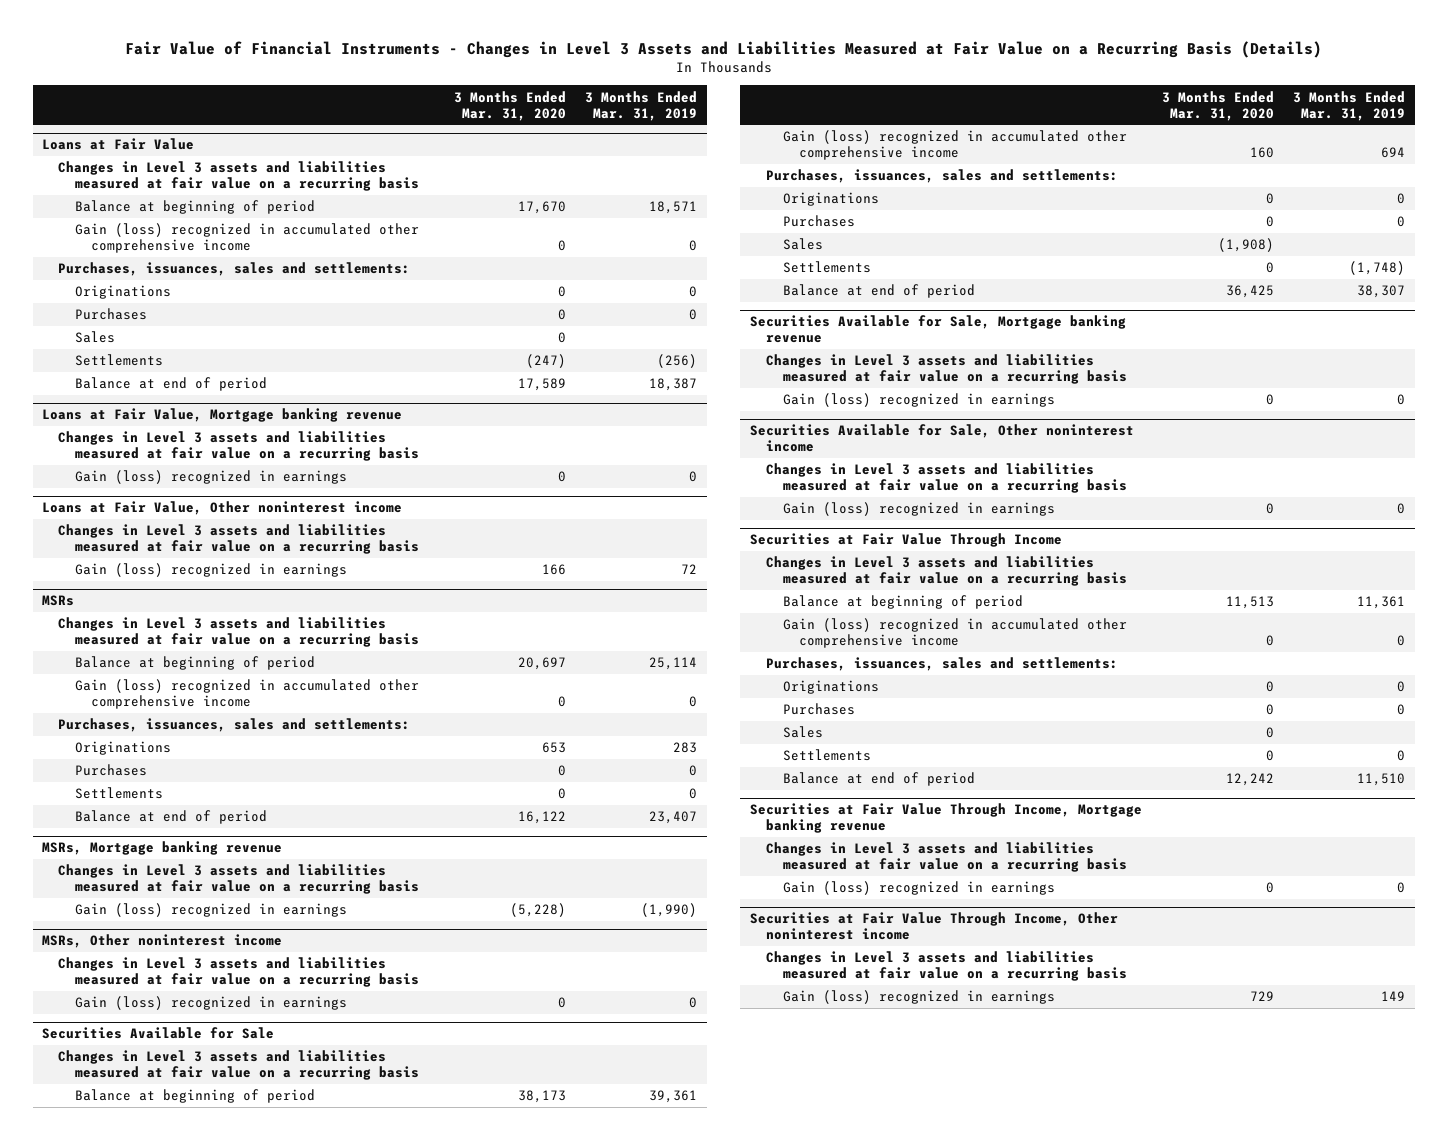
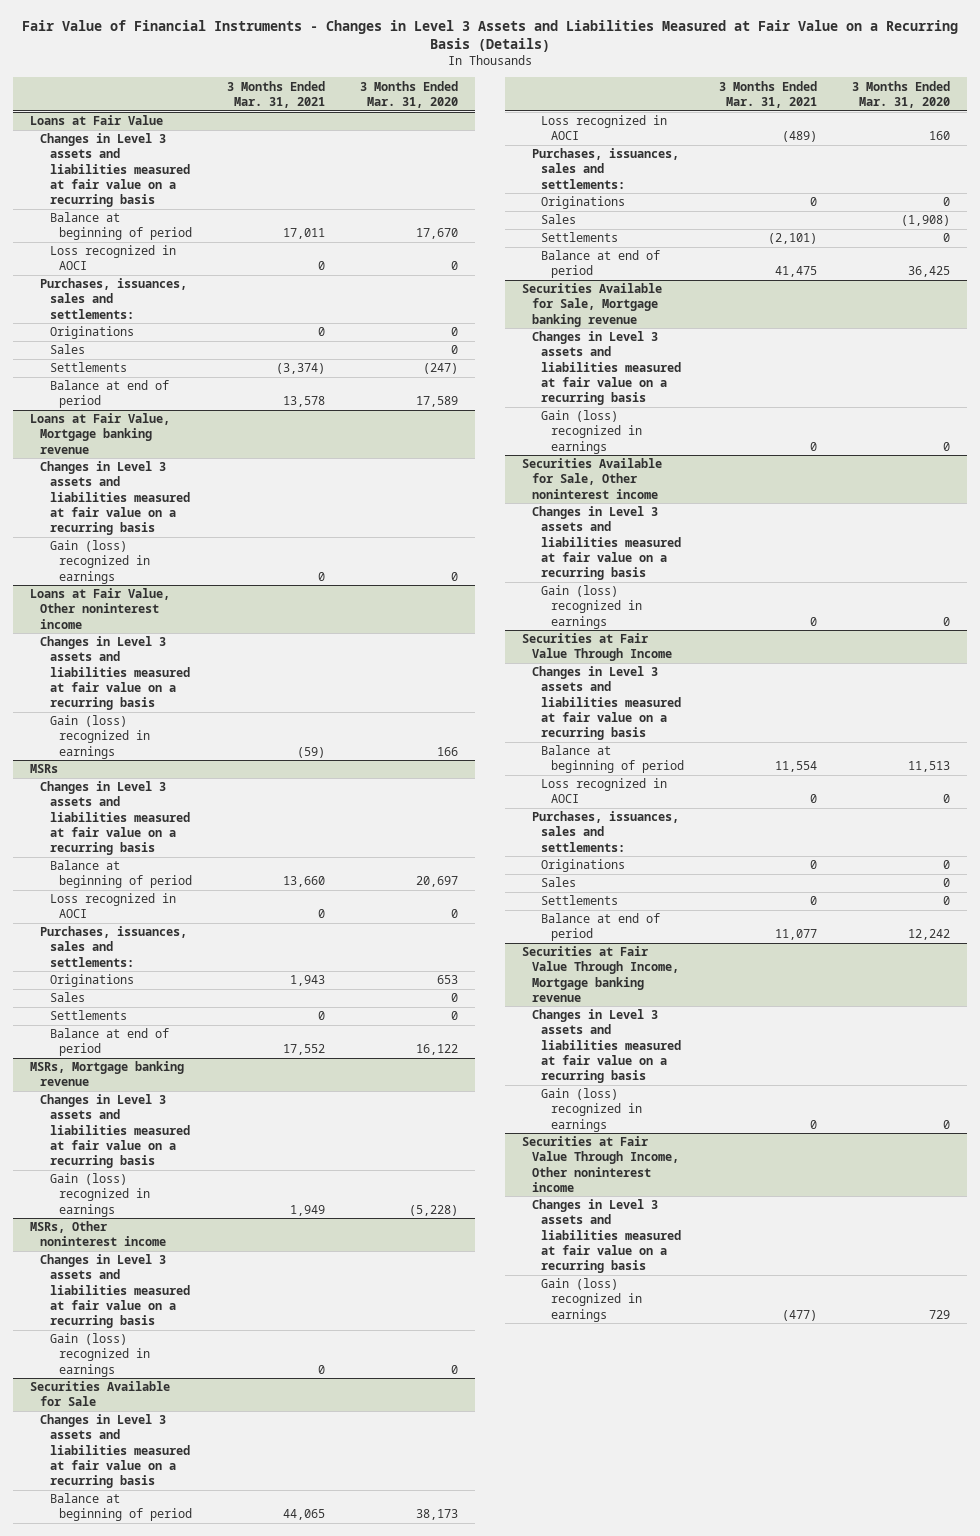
[585,90,698,121] 3 Months Ended Mar. 31, 2019 -> none
none -> [227,80,326,108] 3 Months Ended Mar. 31, 2021
[74,223,419,254] Gain (loss) recognized in accumulated other comprehensive income -> [49,245,176,271] Loss recognized in AOCI
[74,308,147,321] Purchases -> none
[74,679,419,710] Gain (loss) recognized in accumulated other comprehensive income -> [49,893,176,919] Loss recognized in AOCI
[74,764,147,777] Purchases -> none
none -> [49,992,85,1003] Sales
[782,130,1127,161] Gain (loss) recognized in accumulated other comprehensive income -> [541,115,668,141] Loss recognized in AOCI
[782,215,855,228] Purchases -> none
[782,618,1127,649] Gain (loss) recognized in accumulated other comprehensive income -> [541,778,668,804] Loss recognized in AOCI
[782,703,855,716] Purchases -> none

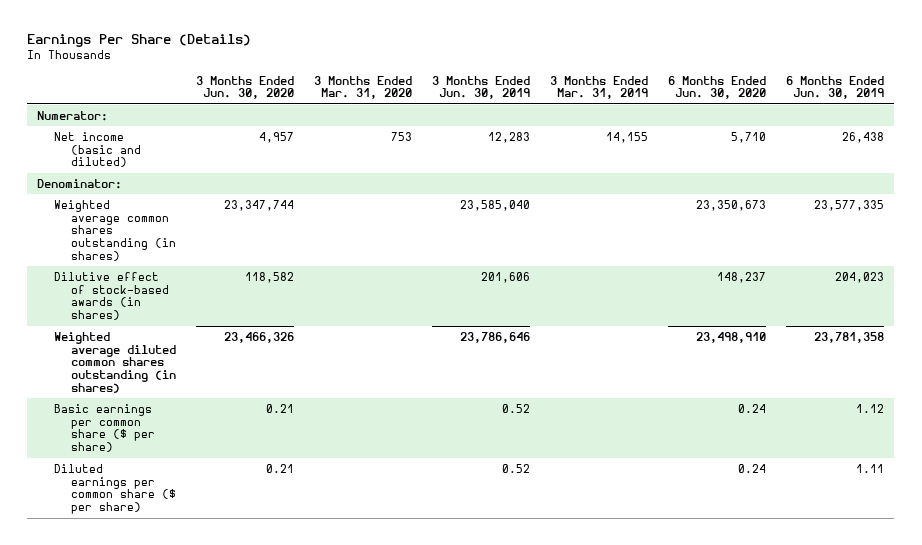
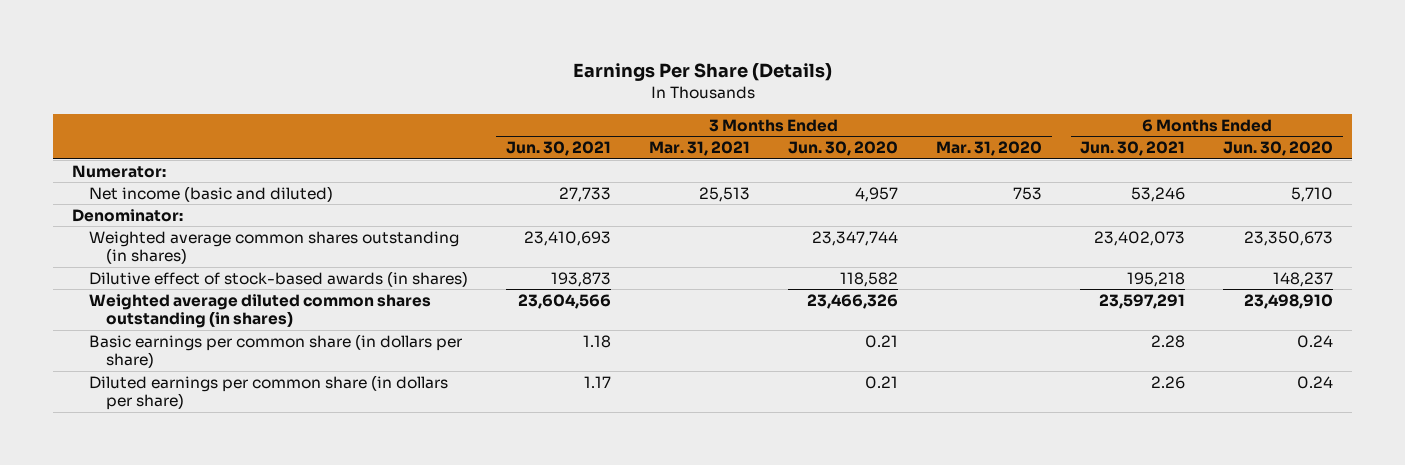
[432,75,531,100] 3 Months Ended Jun. 30, 2019 -> none
[550,75,649,100] 3 Months Ended Mar. 31, 2019 -> none
[786,75,885,100] 6 Months Ended Jun. 30, 2019 -> none
none -> [505,141,611,157] Jun. 30, 2021
none -> [649,141,751,157] Mar. 31, 2021
none -> [1080,141,1186,157] Jun. 30, 2021
[54,403,155,453] Basic earnings per common share ($ per share) -> [88,333,462,369] Basic earnings per common share (in dollars per share)
[54,463,176,515] Diluted earnings per common share ($ per share) -> [88,374,448,411] Diluted earnings per common share (in dollars per share)

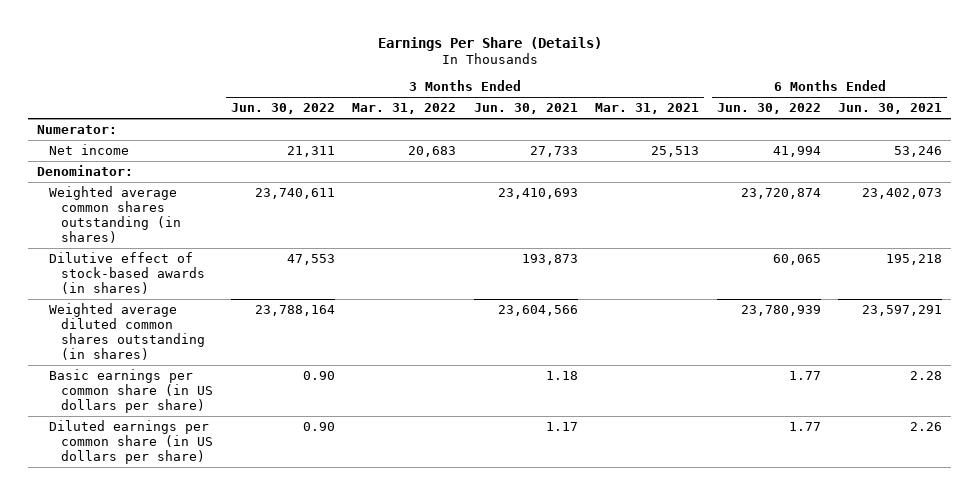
[788,141,899,157] Jun. 30, 2020 -> none
[936,141,1043,157] Mar. 31, 2020 -> none
[1223,141,1334,157] Jun. 30, 2020 -> none
none -> [230,103,335,115] Jun. 30, 2022
none -> [352,103,457,115] Mar. 31, 2022
none -> [716,103,821,115] Jun. 30, 2022
[88,185,333,202] Net income (basic and diluted) -> [49,143,130,155] Net income
[88,333,462,369] Basic earnings per common share (in dollars per share) -> [49,368,214,413] Basic earnings per common share (in US dollars per share)
[88,374,448,411] Diluted earnings per common share (in dollars per share) -> [49,419,214,464] Diluted earnings per common share (in US dollars per share)

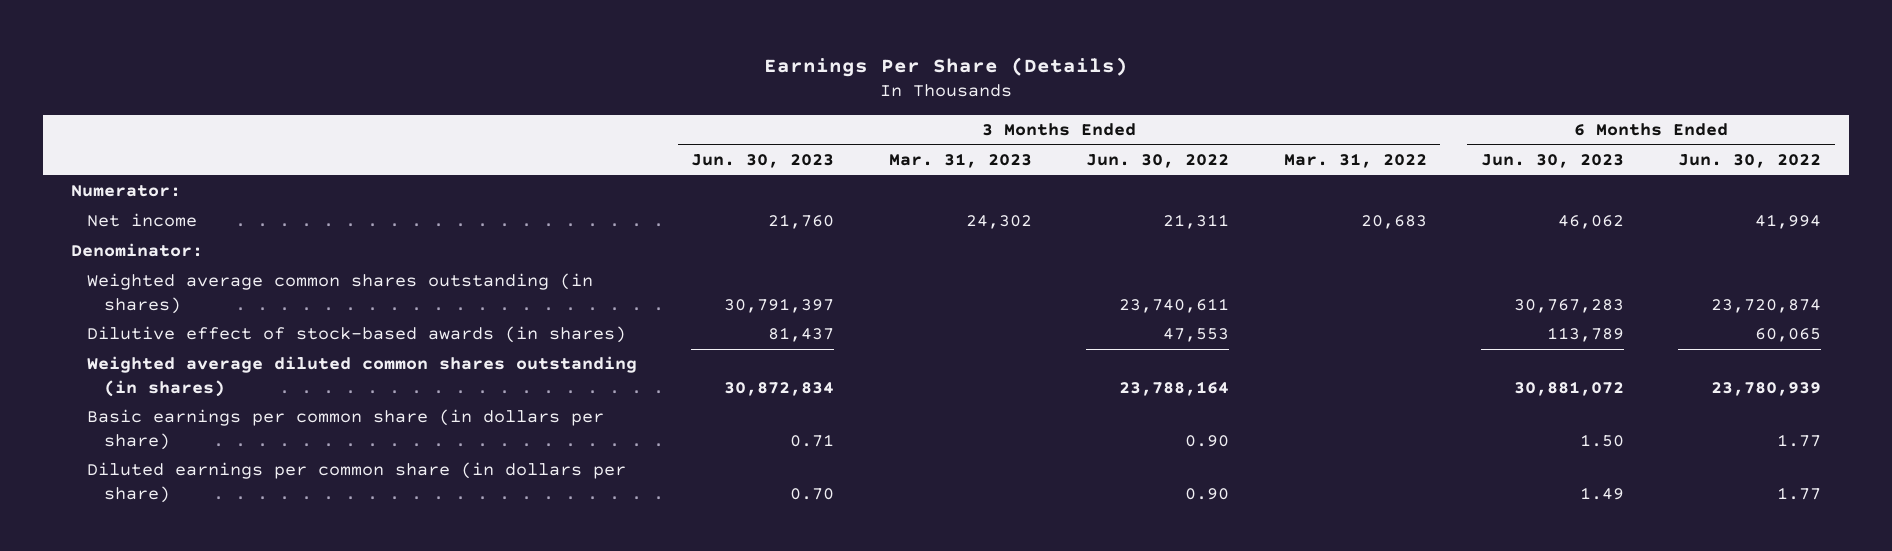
[473,103,578,115] Jun. 30, 2021 -> none
[595,103,700,115] Mar. 31, 2021 -> none
[838,103,943,115] Jun. 30, 2021 -> none
none -> [691,154,835,169] Jun. 30, 2023
none -> [888,153,1032,169] Mar. 31, 2023
none -> [1480,154,1624,169] Jun. 30, 2023
[49,368,214,413] Basic earnings per common share (in US dollars per share) -> [87,409,605,450] Basic earnings per common share (in dollars per share)
[49,419,214,464] Diluted earnings per common share (in US dollars per share) -> [87,462,627,503] Diluted earnings per common share (in dollars per share)

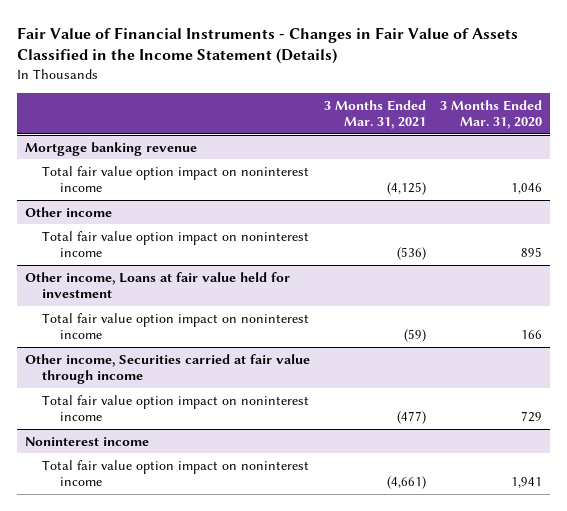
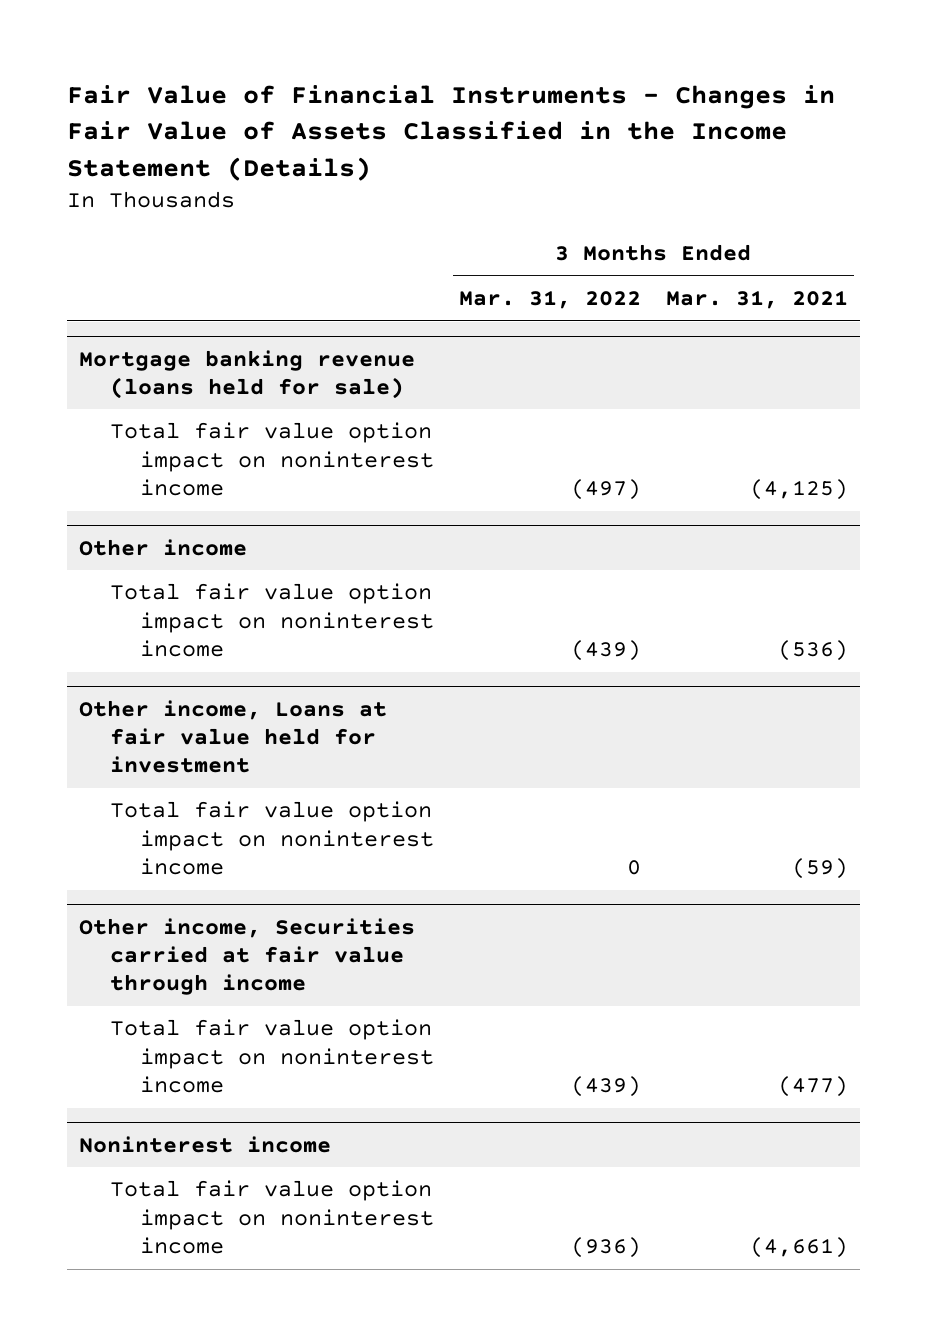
[440,99,543,130] 3 Months Ended Mar. 31, 2020 -> none
none -> [458,290,641,310] Mar. 31, 2022
[24,141,197,156] Mortgage banking revenue -> [79,349,416,399] Mortgage banking revenue (loans held for sale)

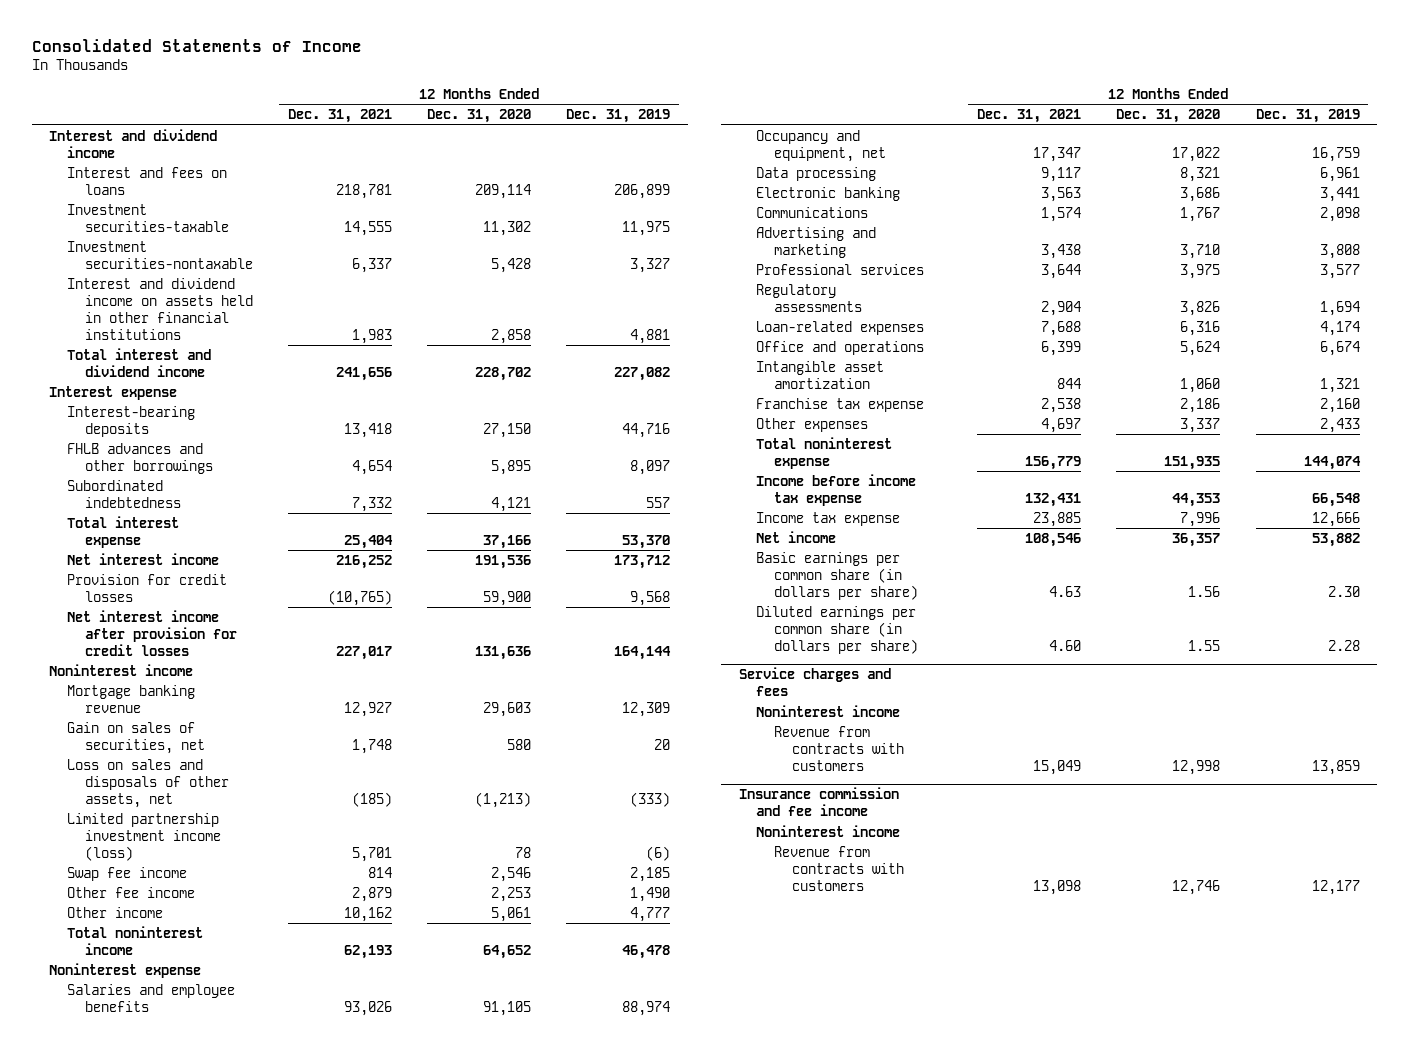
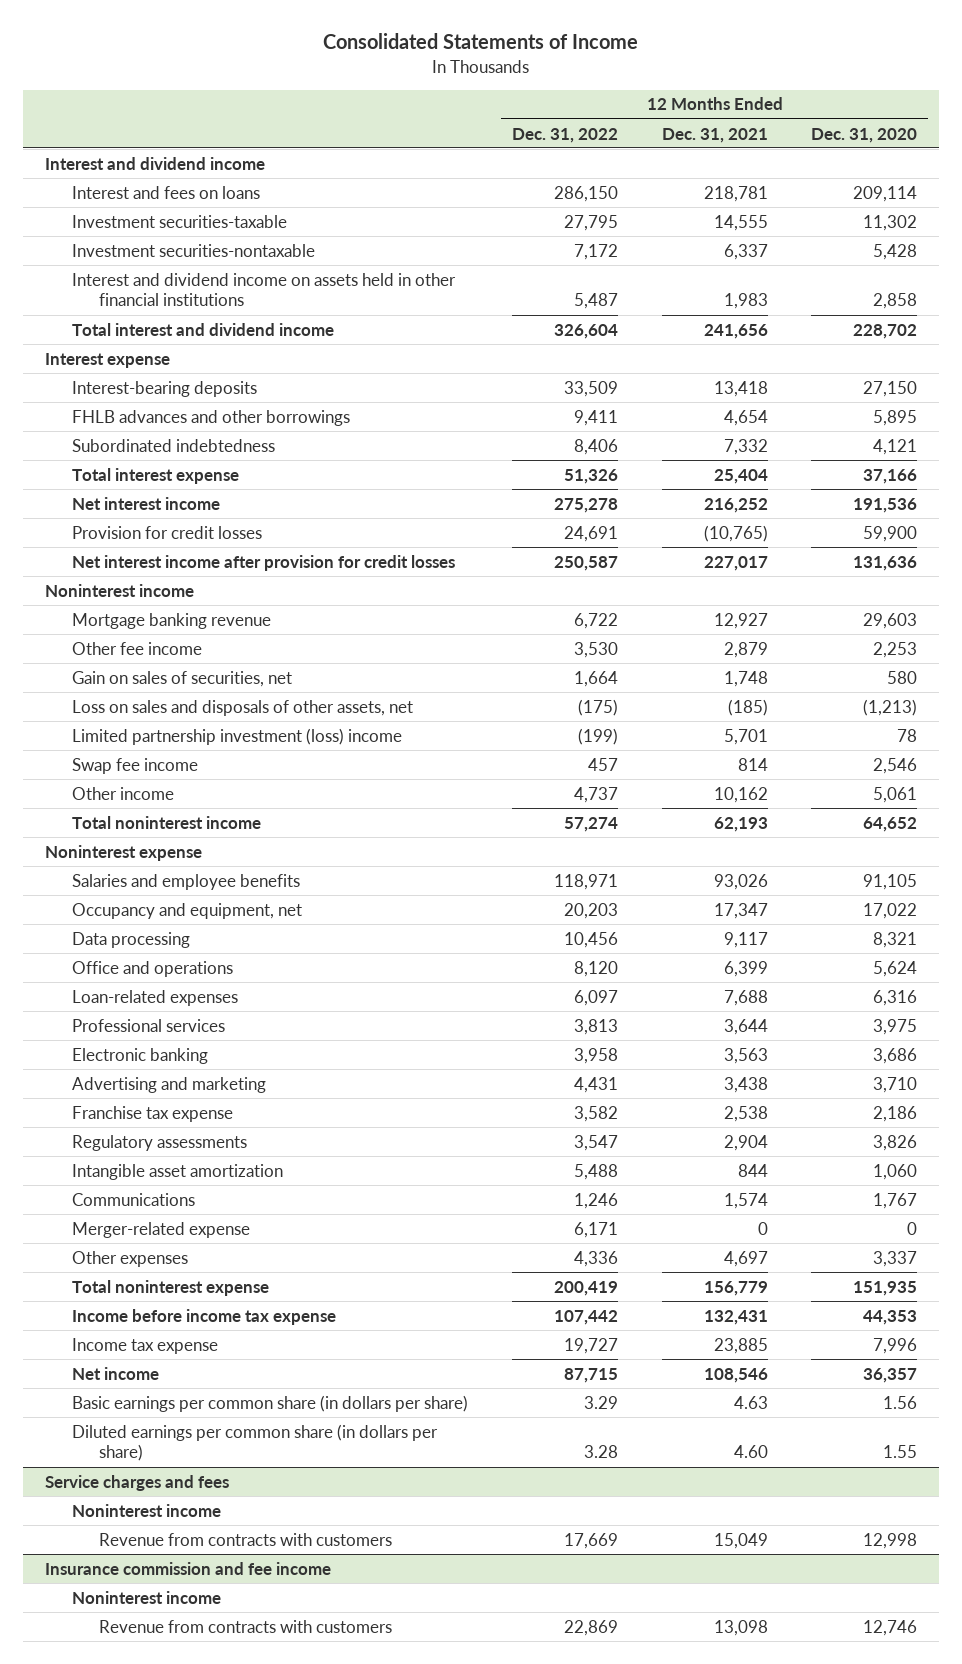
[566,109,671,124] Dec. 31, 2019 -> none
none -> [511,127,618,143] Dec. 31, 2022
[67,886,196,898] Other fee income -> [71,641,202,655] Other fee income
[67,812,221,861] Limited partnership investment income (loss) -> [71,727,402,745] Limited partnership investment (loss) income
[756,340,925,355] Office and operations -> [71,960,233,977] Office and operations
[756,320,925,335] Loan-related expenses -> [71,989,238,1006] Loan-related expenses
[756,263,925,275] Professional services -> [71,1018,225,1032] Professional services
[756,397,925,412] Franchise tax expense -> [71,1105,233,1122] Franchise tax expense
[756,206,869,218] Communications -> [71,1192,195,1206] Communications
none -> [71,1221,250,1238] Merger-related expense

